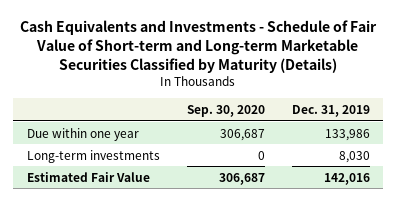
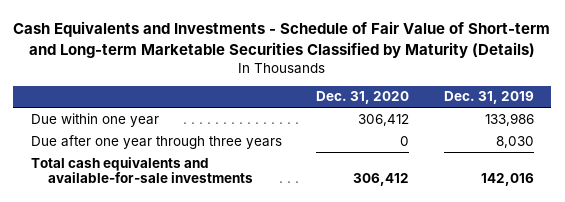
[186,104,265,117] Sep. 30, 2020 -> none
none -> [316,91,410,105] Dec. 31, 2020
[26,149,160,163] Long-term investments -> [30,134,282,149] Due after one year through three years
[26,171,150,182] Estimated Fair Value -> [30,156,253,184] Total cash equivalents and available-for-sale investments

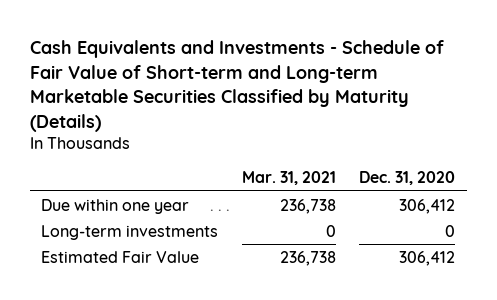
[443,91,534,105] Dec. 31, 2019 -> none
none -> [241,171,336,186] Mar. 31, 2021
[30,134,282,149] Due after one year through three years -> [41,224,219,240] Long-term investments
[30,156,253,184] Total cash equivalents and available-for-sale investments -> [41,250,200,263] Estimated Fair Value

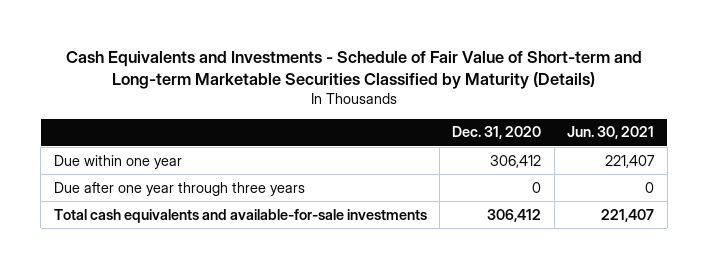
[241,171,336,186] Mar. 31, 2021 -> none
none -> [567,126,655,140] Jun. 30, 2021
[41,224,219,240] Long-term investments -> [53,181,305,196] Due after one year through three years
[41,250,200,263] Estimated Fair Value -> [53,208,427,223] Total cash equivalents and available-for-sale investments

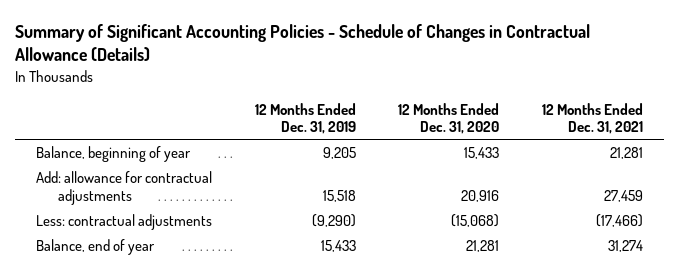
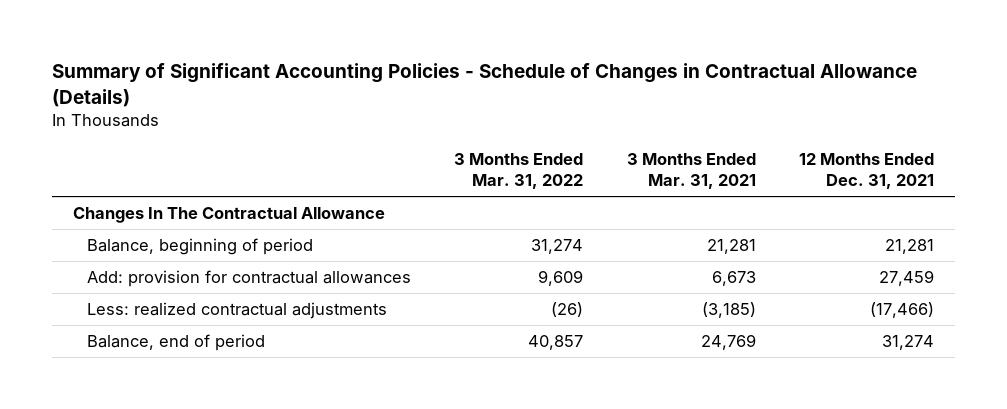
[254,102,356,135] 12 Months Ended Dec. 31, 2019 -> none
[398,102,500,135] 12 Months Ended Dec. 31, 2020 -> none
none -> [454,152,584,190] 3 Months Ended Mar. 31, 2022
none -> [626,152,756,190] 3 Months Ended Mar. 31, 2021
none -> [73,207,386,224] Changes In The Contractual Allowance
[36,146,192,163] Balance, beginning of year -> [87,238,314,256] Balance, beginning of period
[36,171,213,205] Add: allowance for contractual adjustments -> [87,270,412,288] Add: provision for contractual allowances
[36,214,213,231] Less: contractual adjustments -> [87,302,388,320] Less: realized contractual adjustments
[36,239,156,256] Balance, end of year -> [87,334,266,352] Balance, end of period

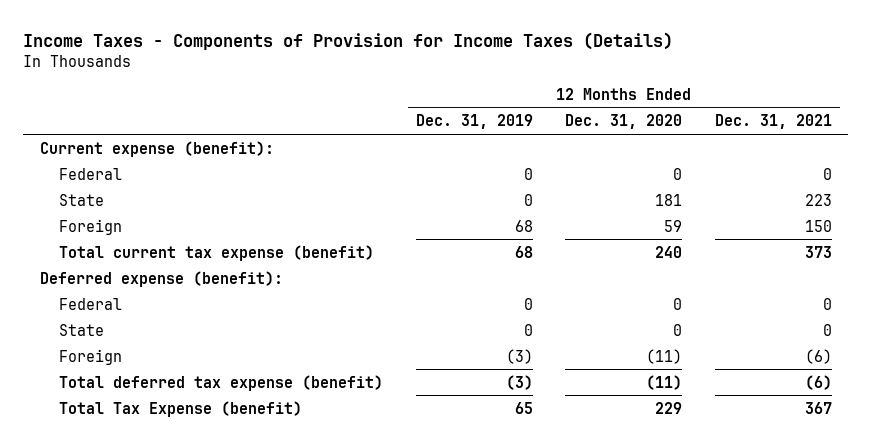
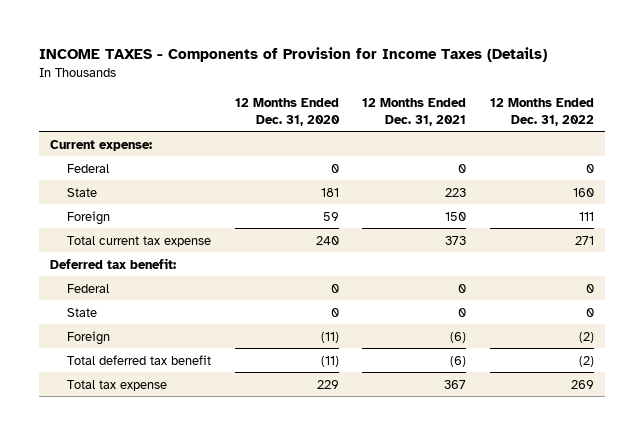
[23,31,674,50] Income Taxes - Components of Provision for Income Taxes (Details) -> [38,47,547,63] INCOME TAXES - Components of Provision for Income Taxes (Details)
[415,114,533,130] Dec. 31, 2019 -> none
none -> [489,98,594,126] 12 Months Ended Dec. 31, 2022
[39,140,274,157] Current expense (benefit): -> [50,139,153,151] Current expense:
[59,244,375,261] Total current tax expense (benefit) -> [67,235,212,247] Total current tax expense
[39,270,283,287] Deferred expense (benefit): -> [50,257,177,269] Deferred tax benefit:
[59,374,384,391] Total deferred tax expense (benefit) -> [67,354,212,365] Total deferred tax benefit
[59,400,303,417] Total Tax Expense (benefit) -> [67,379,168,391] Total tax expense

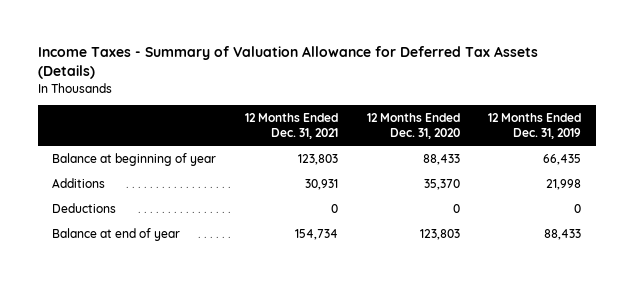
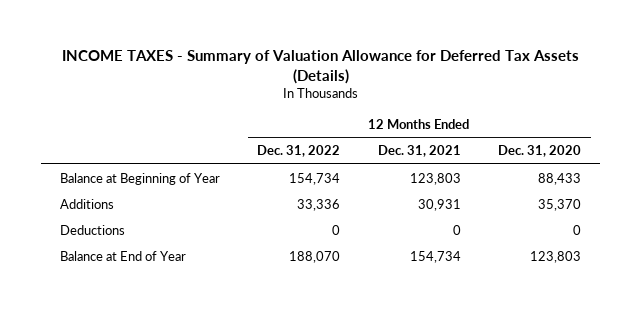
[38,46,539,80] Income Taxes - Summary of Valuation Allowance for Deferred Tax Assets (Details) -> [61,50,579,85] INCOME TAXES - Summary of Valuation Allowance for Deferred Tax Assets (Details)
[488,112,582,140] 12 Months Ended Dec. 31, 2019 -> none
none -> [257,145,341,158] Dec. 31, 2022
[52,152,217,166] Balance at beginning of year -> [60,172,221,185] Balance at Beginning of Year
[52,227,181,241] Balance at end of year -> [60,250,187,261] Balance at End of Year

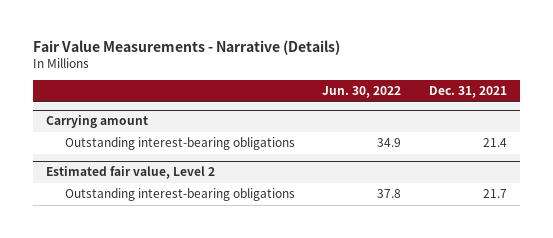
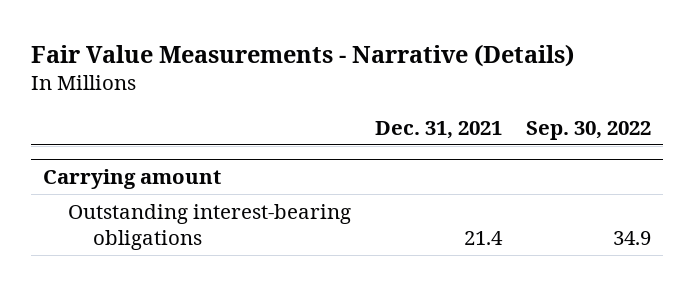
[322,86,402,99] Jun. 30, 2022 -> none
none -> [525,120,651,140] Sep. 30, 2022
[46,166,216,180] Estimated fair value, Level 2 -> none
[64,188,295,202] Outstanding interest-bearing obligations -> none

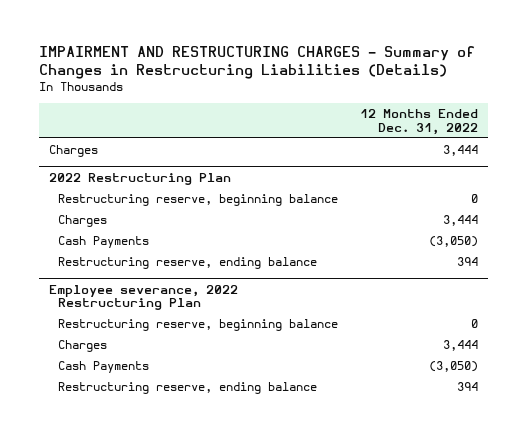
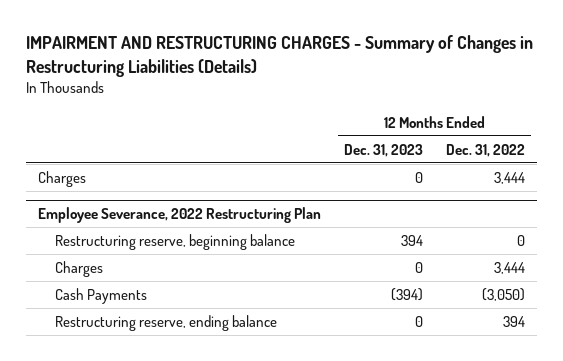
none -> [343,143,423,157] Dec. 31, 2023
[49,172,232,185] 2022 Restructuring Plan -> none
[58,194,339,207] Restructuring reserve, beginning balance -> none
[58,215,108,228] Charges -> none
[58,236,150,249] Cash Payments -> none
[58,257,318,270] Restructuring reserve, ending balance -> none
[49,284,239,311] Employee severance, 2022 Restructuring Plan -> [37,207,321,224] Employee Severance, 2022 Restructuring Plan

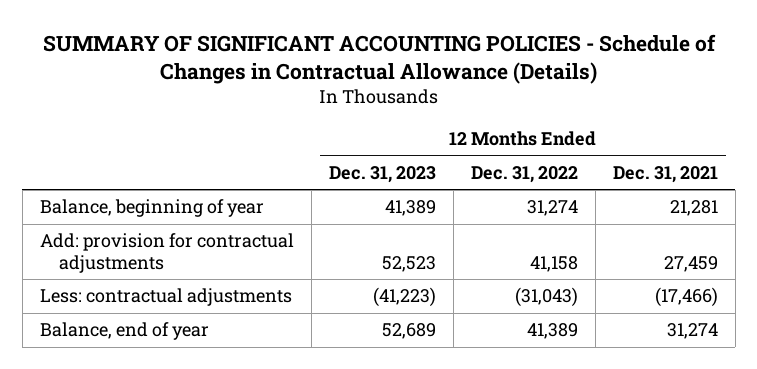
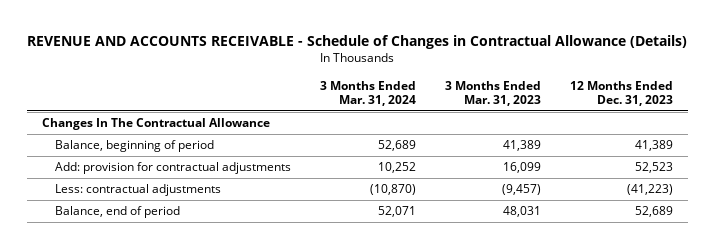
[42,33,716,84] SUMMARY OF SIGNIFICANT ACCOUNTING POLICIES - Schedule of Changes in Contractual Allowance (Details) -> [27,35,688,50] REVENUE AND ACCOUNTS RECEIVABLE - Schedule of Changes in Contractual Allowance (Details)
[470,165,578,183] Dec. 31, 2022 -> none
[612,165,718,183] Dec. 31, 2021 -> none
none -> [320,80,417,107] 3 Months Ended Mar. 31, 2024
none -> [445,80,542,107] 3 Months Ended Mar. 31, 2023
none -> [41,118,270,131] Changes In The Contractual Allowance
[39,199,264,218] Balance, beginning of year -> [54,140,214,153] Balance, beginning of period
[39,322,209,341] Balance, end of year -> [54,206,180,219] Balance, end of period

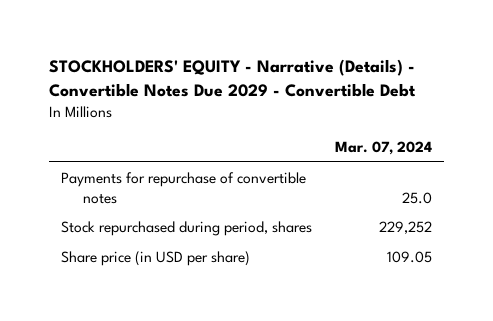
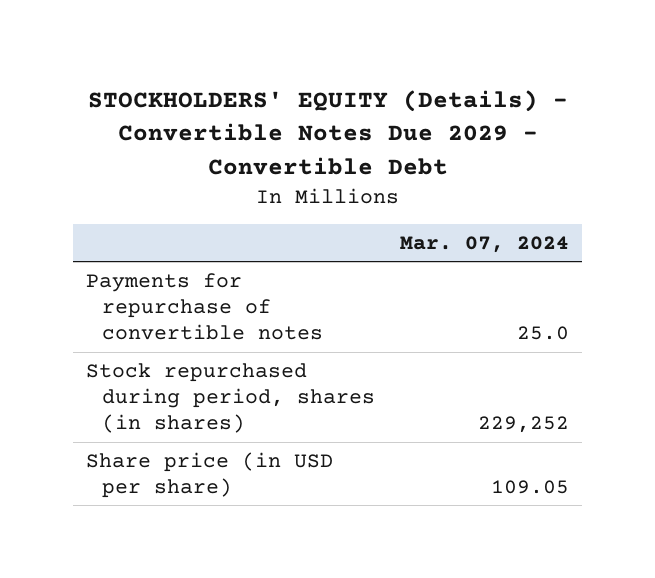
[48,59,416,98] STOCKHOLDERS' EQUITY - Narrative (Details) - Convertible Notes Due 2029 - Convertible Debt -> [87,89,568,175] STOCKHOLDERS' EQUITY (Details) - Convertible Notes Due 2029 - Convertible Debt
[60,220,312,236] Stock repurchased during period, shares -> [86,362,375,434] Stock repurchased during period, shares (in shares)

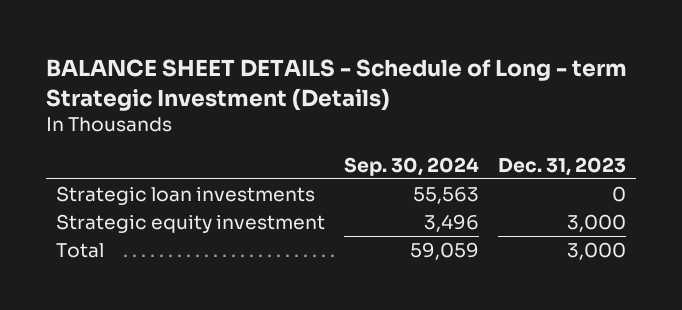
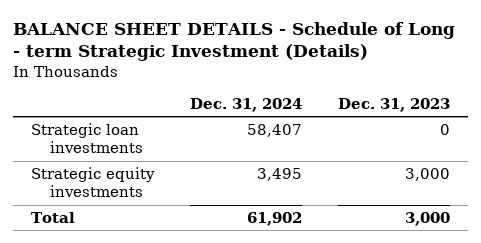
[344,156,480,176] Sep. 30, 2024 -> none
none -> [189,97,302,112] Dec. 31, 2024
[55,214,325,234] Strategic equity investment -> [31,166,156,198] Strategic equity investments

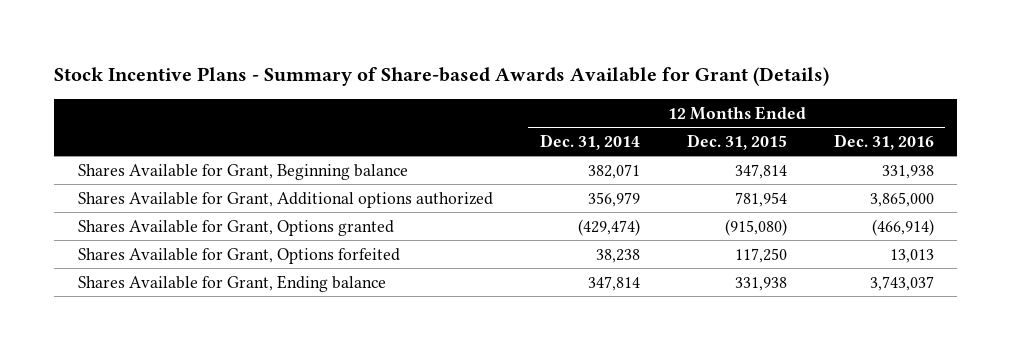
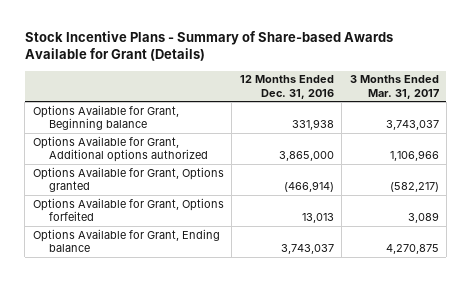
[539,133,640,150] Dec. 31, 2014 -> none
[686,133,787,150] Dec. 31, 2015 -> none
none -> [349,75,439,99] 3 Months Ended Mar. 31, 2017
[77,163,408,180] Shares Available for Grant, Beginning balance -> [32,104,179,131] Options Available for Grant, Beginning balance
[77,191,493,208] Shares Available for Grant, Additional options authorized -> [32,135,209,163] Options Available for Grant, Additional options authorized
[77,219,394,236] Shares Available for Grant, Options granted -> [32,166,224,193] Options Available for Grant, Options granted
[77,247,400,264] Shares Available for Grant, Options forfeited -> [32,197,224,222] Options Available for Grant, Options forfeited
[77,274,386,292] Shares Available for Grant, Ending balance -> [32,228,220,253] Options Available for Grant, Ending balance

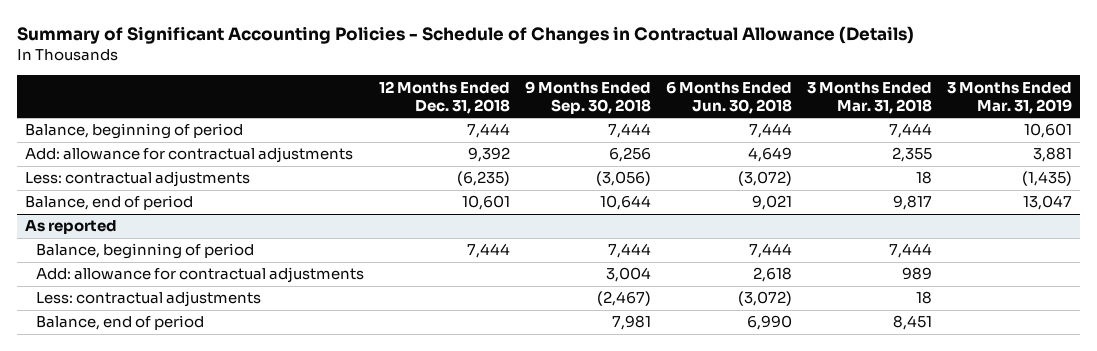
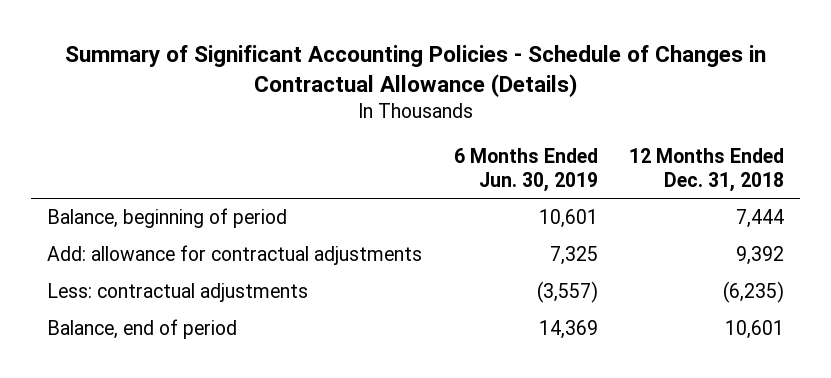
[524,80,651,114] 9 Months Ended Sep. 30, 2018 -> none
[666,80,793,114] 6 Months Ended Jun. 30, 2018 -> none
[807,81,933,114] 3 Months Ended Mar. 31, 2018 -> none
[947,81,1073,114] 3 Months Ended Mar. 31, 2019 -> none
none -> [453,148,598,192] 6 Months Ended Jun. 30, 2019
[24,220,117,235] As reported -> none
[35,243,254,260] Balance, beginning of period -> none
[35,267,364,284] Add: allowance for contractual adjustments -> none
[35,291,261,308] Less: contractual adjustments -> none
[35,315,204,331] Balance, end of period -> none

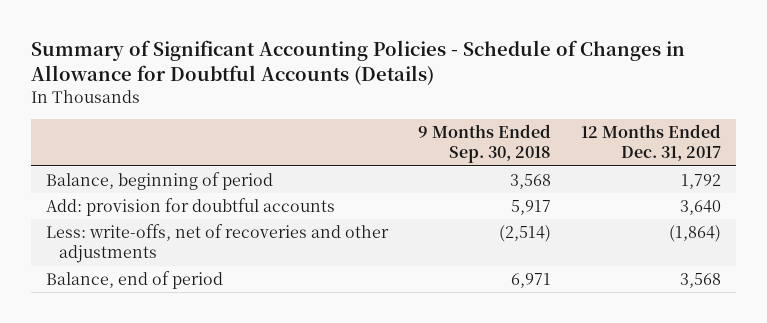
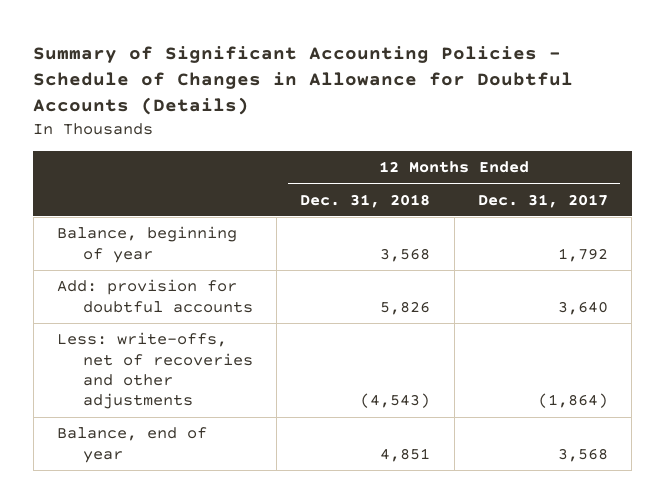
[418,123,552,164] 9 Months Ended Sep. 30, 2018 -> none
none -> [300,193,431,208] Dec. 31, 2018
[46,172,274,191] Balance, beginning of period -> [56,226,237,263] Balance, beginning of year
[46,271,224,290] Balance, end of period -> [56,427,207,463] Balance, end of year

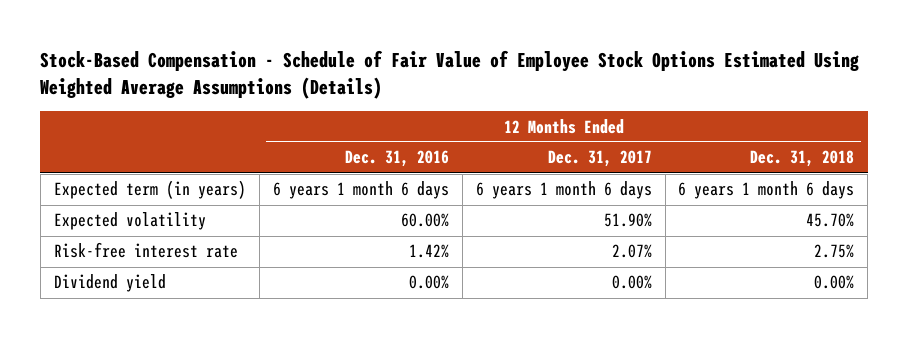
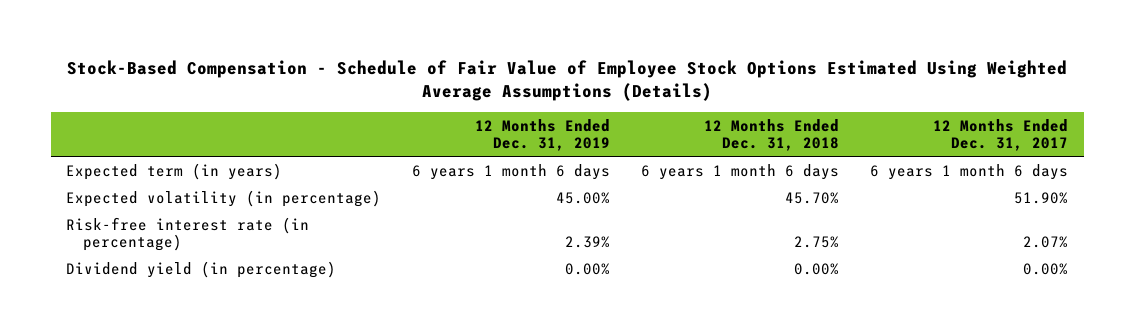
[344,150,449,168] Dec. 31, 2016 -> none
none -> [475,118,611,152] 12 Months Ended Dec. 31, 2019
[53,212,206,231] Expected volatility -> [66,189,382,207] Expected volatility (in percentage)
[53,242,238,259] Risk-free interest rate -> [66,216,310,252] Risk-free interest rate (in percentage)
[53,274,166,293] Dividend yield -> [66,260,337,278] Dividend yield (in percentage)

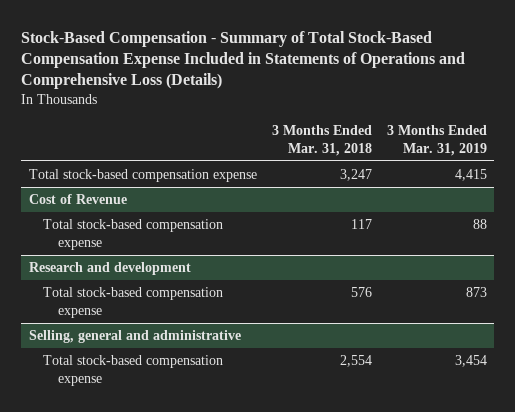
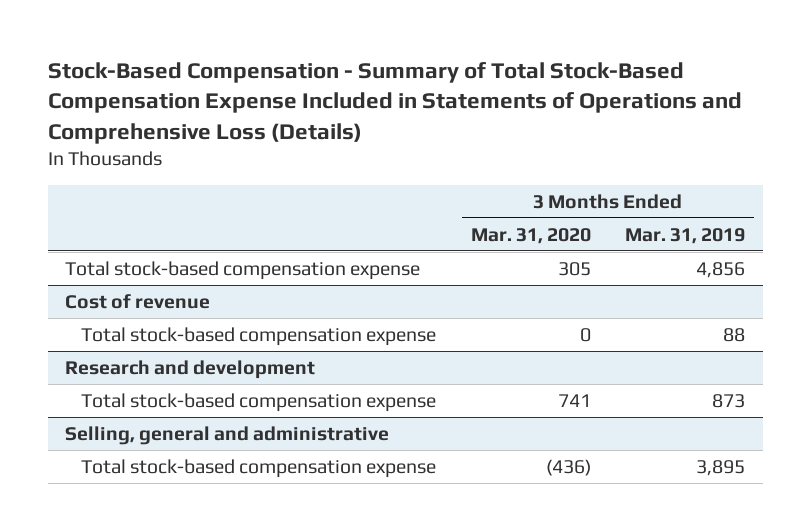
[271,124,372,156] 3 Months Ended Mar. 31, 2018 -> none
none -> [470,227,591,244] Mar. 31, 2020
[454,168,487,181] 4,415 -> [696,261,746,278] 4,856
[28,193,127,204] Cost of Revenue -> [64,293,210,309] Cost of revenue
[454,354,487,367] 3,454 -> [696,459,746,476] 3,895

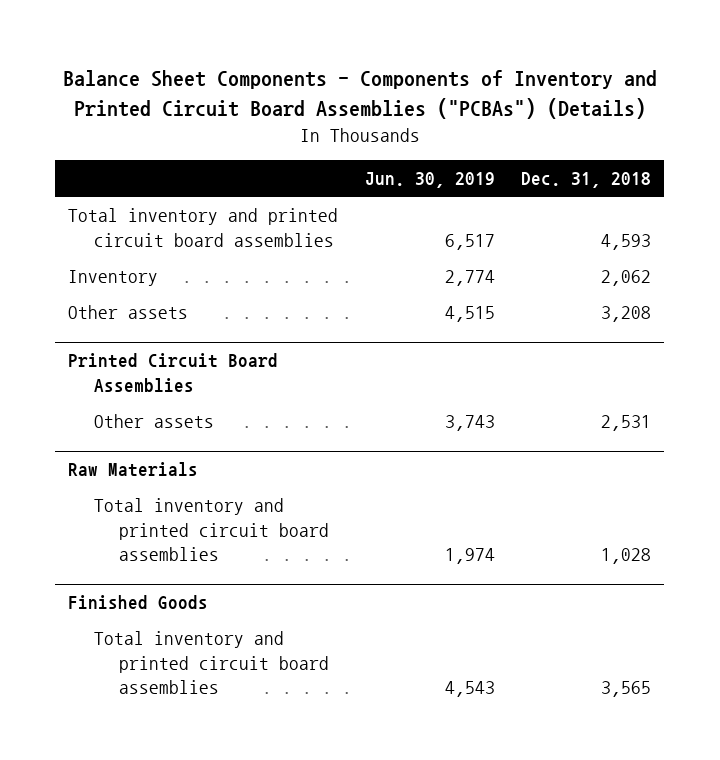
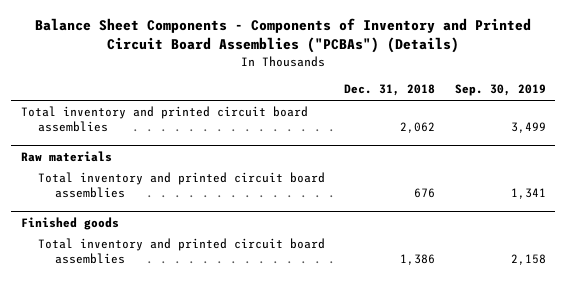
[364,172,495,189] Jun. 30, 2019 -> none
none -> [454,84,546,97] Sep. 30, 2019
[68,270,159,287] Inventory -> none
[68,305,189,320] Other assets -> none
[68,353,279,392] Printed Circuit Board Assemblies -> none
[93,414,214,429] Other assets -> none
[601,233,652,250] 4,593 -> [400,121,436,133] 2,062
[68,462,199,478] Raw Materials -> [21,150,113,162] Raw materials
[601,548,652,565] 1,028 -> [414,187,436,198] 676
[68,595,209,610] Finished Goods -> [21,216,120,230] Finished goods
[601,681,652,698] 3,565 -> [400,253,436,265] 1,386

